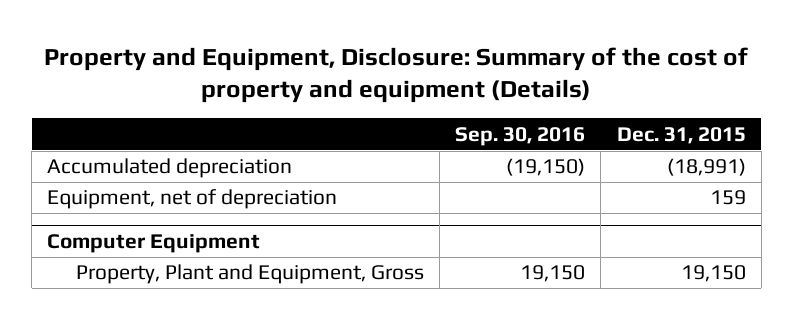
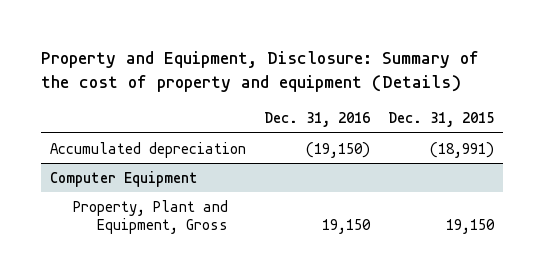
[455,126,586,146] Sep. 30, 2016 -> none
none -> [264,112,371,128] Dec. 31, 2016
[47,189,338,210] Equipment, net of depreciation -> none

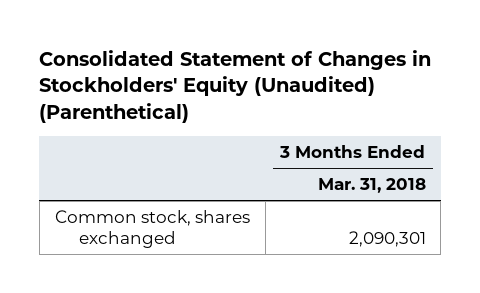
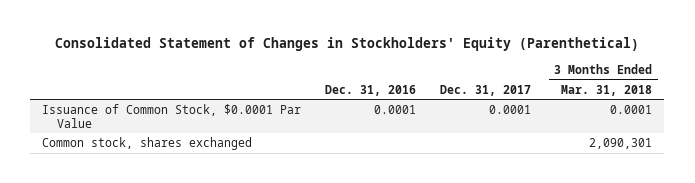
[39,49,432,123] Consolidated Statement of Changes in Stockholders' Equity (Unaudited) (Parenthetical) -> [55,37,640,52] Consolidated Statement of Changes in Stockholders' Equity (Parenthetical)
none -> [324,84,416,96] Dec. 31, 2016
none -> [439,84,531,96] Dec. 31, 2017
none -> [42,104,302,128] Issuance of Common Stock, $0.0001 Par Value

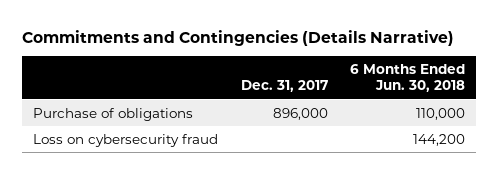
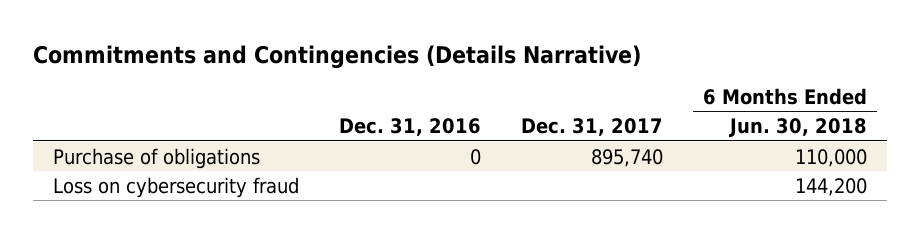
none -> [338,118,481,137] Dec. 31, 2016
[272,107,328,120] 896,000 -> [590,148,663,167] 895,740

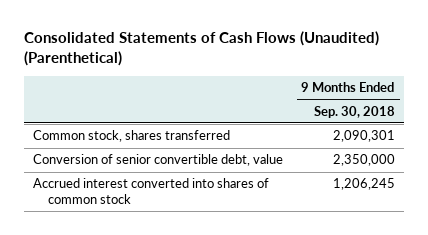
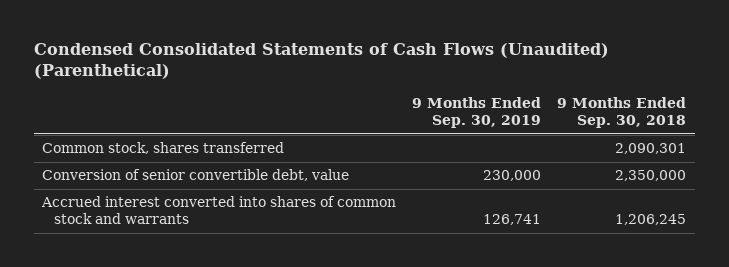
[23,31,379,66] Consolidated Statements of Cash Flows (Unaudited) (Parenthetical) -> [34,43,610,80] Condensed Consolidated Statements of Cash Flows (Unaudited) (Parenthetical)
none -> [412,97,542,129] 9 Months Ended Sep. 30, 2019
[32,178,269,204] Accrued interest converted into shares of common stock -> [41,196,397,225] Accrued interest converted into shares of common stock and warrants

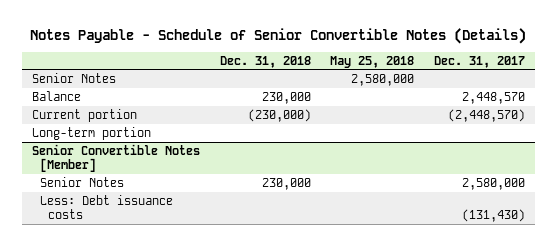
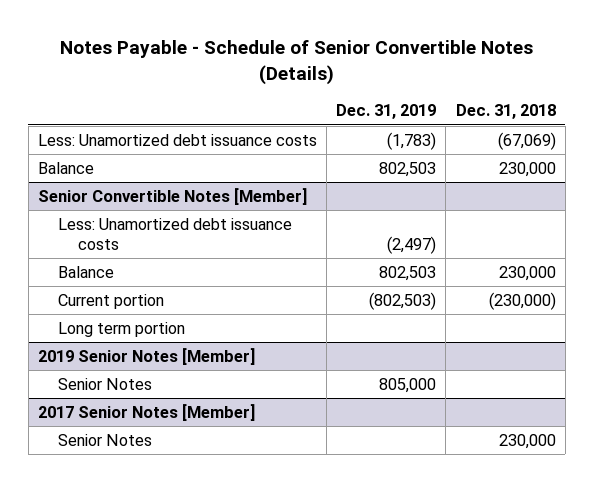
[330,55,415,68] May 25, 2018 -> none
[434,55,526,68] Dec. 31, 2017 -> none
none -> [336,104,437,120] Dec. 31, 2019
[31,73,116,84] Senior Notes -> none
none -> [38,134,318,147] Less: Unamortized debt issuance costs
[31,109,137,123] Current portion -> none
[31,127,151,141] Long-term portion -> none
none -> [58,218,293,251] Less: Unamortized debt issuance costs
none -> [58,266,115,279] Balance
none -> [58,294,165,310] Current portion
none -> [58,322,186,338] Long term portion
none -> [38,348,256,366] 2019 Senior Notes [Member]
none -> [58,378,153,391] Senior Notes
none -> [38,404,256,422] 2017 Senior Notes [Member]
[39,195,173,219] Less: Debt issuance costs -> none

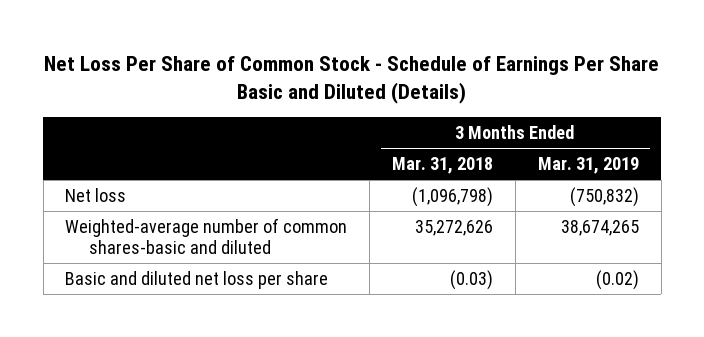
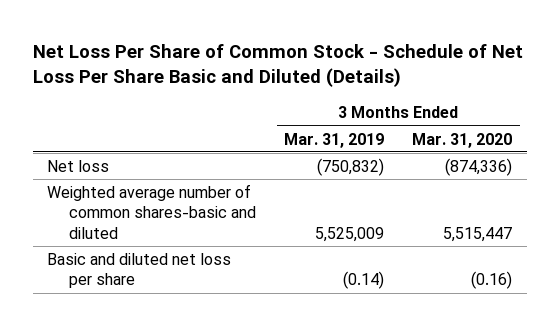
[44,56,660,105] Net Loss Per Share of Common Stock - Schedule of Earnings Per Share Basic and Diluted (Details) -> [33,44,524,88] Net Loss Per Share of Common Stock - Schedule of Net Loss Per Share Basic and Diluted (Details)
[392,157,494,175] Mar. 31, 2018 -> none
none -> [412,132,513,148] Mar. 31, 2020
[65,217,348,254] Weighted-average number of common shares-basic and diluted -> [47,183,256,239] Weighted average number of common shares-basic and diluted
[560,219,639,236] 38,674,265 -> [315,226,385,242] 5,525,009
[595,269,639,290] (0.02) -> [343,271,385,290] (0.14)

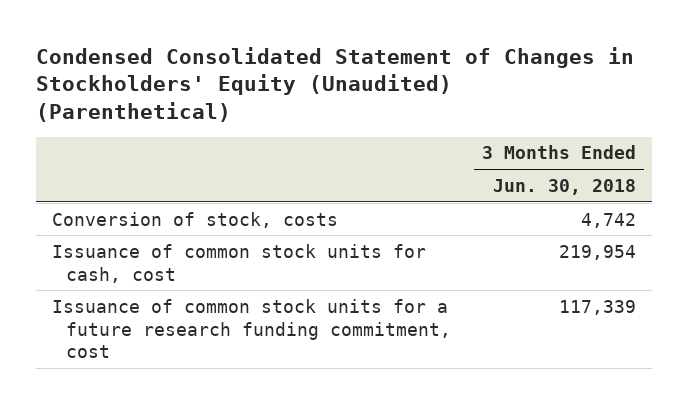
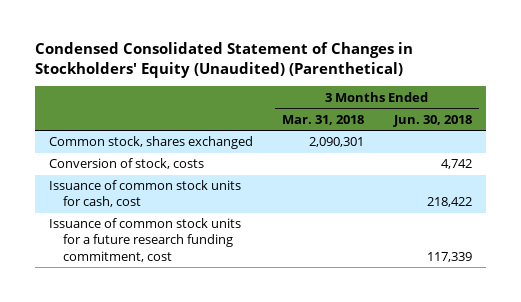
none -> [282,114,365,125] Mar. 31, 2018
none -> [49,136,254,150] Common stock, shares exchanged
[559,244,637,260] 219,954 -> [426,197,472,208] 218,422

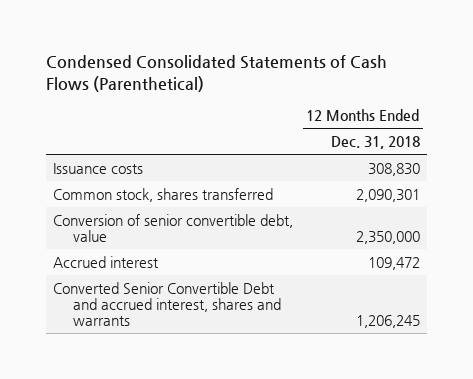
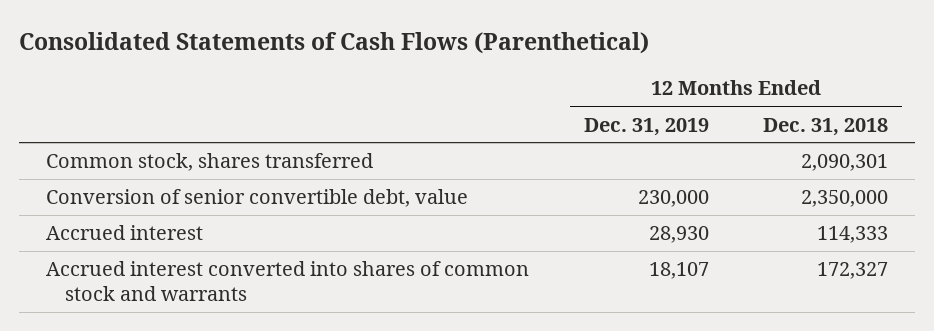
[45,55,387,92] Condensed Consolidated Statements of Cash Flows (Parenthetical) -> [18,31,649,54] Consolidated Statements of Cash Flows (Parenthetical)
none -> [583,117,709,136] Dec. 31, 2019
[52,162,143,174] Issuance costs -> none
[367,256,420,270] 109,472 -> [817,226,889,244] 114,333
[52,281,282,327] Converted Senior Convertible Debt and accrued interest, shares and warrants -> [46,261,530,302] Accrued interest converted into shares of common stock and warrants
[355,315,420,329] 1,206,245 -> [817,262,889,280] 172,327

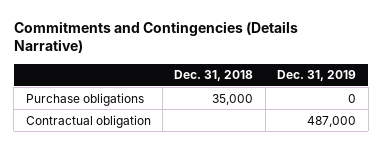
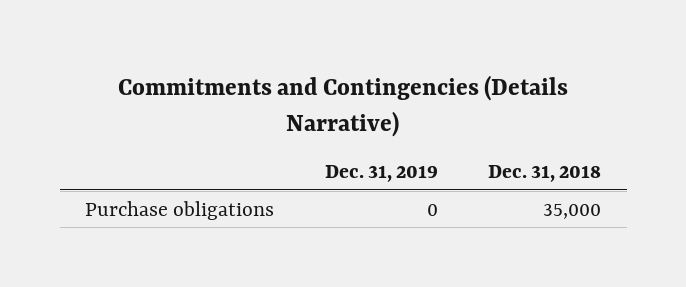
[25,114,151,128] Contractual obligation -> none

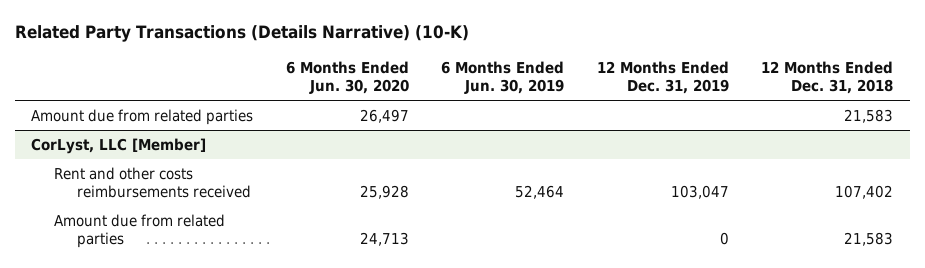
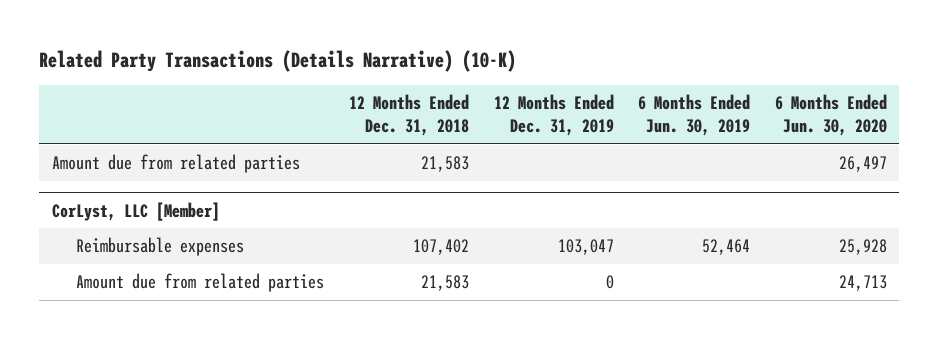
[54,167,251,199] Rent and other costs reimbursements received -> [76,237,245,257] Reimbursable expenses

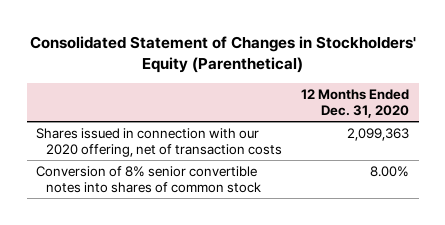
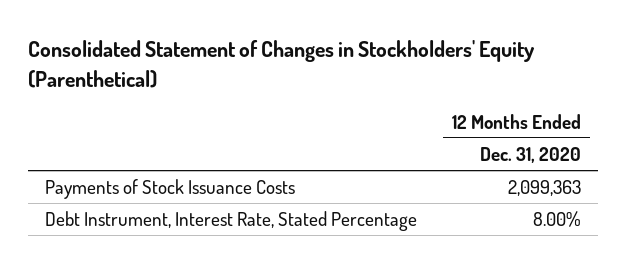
[35,128,283,158] Shares issued in connection with our 2020 offering, net of transaction costs -> [45,179,296,200] Payments of Stock Issuance Costs
[35,166,262,194] Conversion of 8% senior convertible notes into shares of common stock -> [45,211,418,232] Debt Instrument, Interest Rate, Stated Percentage

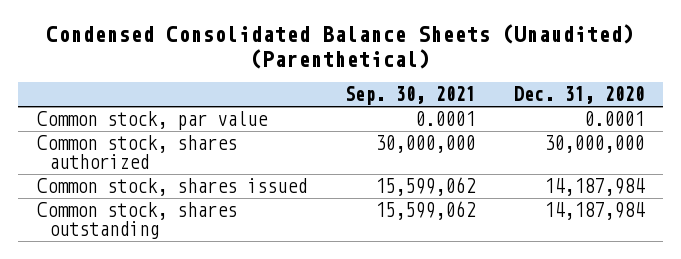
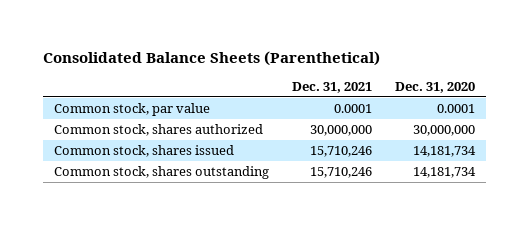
[46,24,635,69] Condensed Consolidated Balance Sheets (Unaudited) (Parenthetical) -> [42,50,380,66] Consolidated Balance Sheets (Parenthetical)
[345,86,476,106] Sep. 30, 2021 -> none
none -> [292,81,373,93] Dec. 31, 2021
[543,178,645,197] 14,187,984 -> [412,146,476,158] 14,181,734
[543,202,645,221] 14,187,984 -> [412,167,476,179] 14,181,734

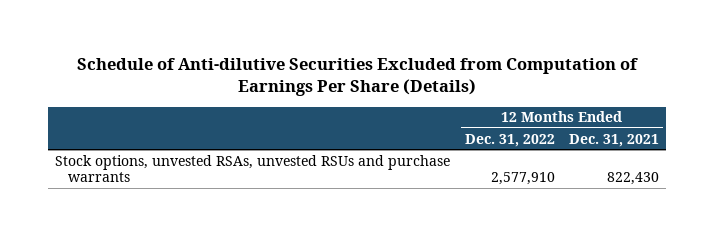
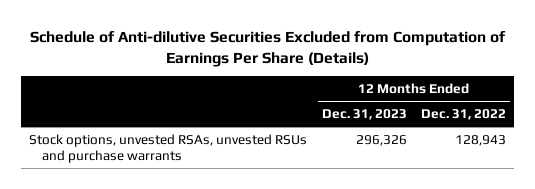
[568,133,659,147] Dec. 31, 2021 -> none
none -> [321,109,407,121] Dec. 31, 2023
[490,172,555,186] 2,577,910 -> [455,134,507,146] 128,943

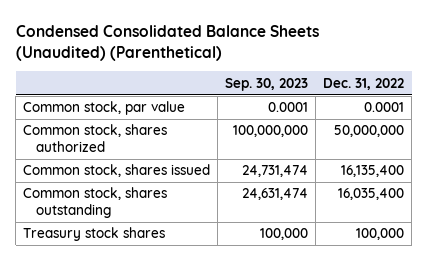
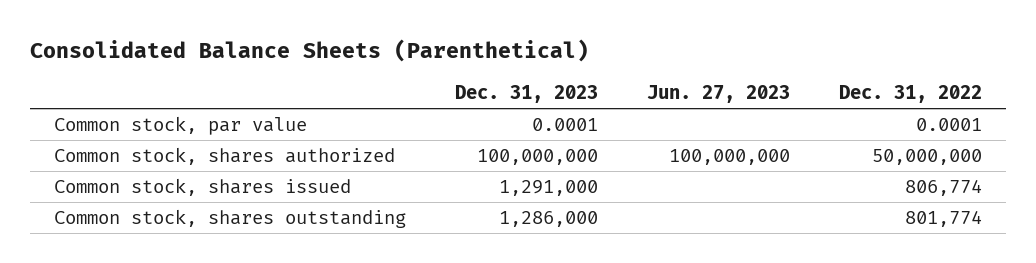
[15,24,319,61] Condensed Consolidated Balance Sheets (Unaudited) (Parenthetical) -> [29,39,589,63] Consolidated Balance Sheets (Parenthetical)
[225,77,309,91] Sep. 30, 2023 -> none
none -> [454,84,598,103] Dec. 31, 2023
none -> [646,84,790,103] Jun. 27, 2023
[23,227,166,242] Treasury stock shares -> none
[341,165,405,178] 16,135,400 -> [904,179,982,197] 806,774
[338,188,405,201] 16,035,400 -> [904,210,982,228] 801,774

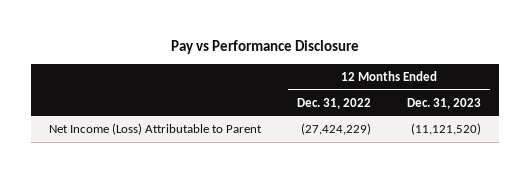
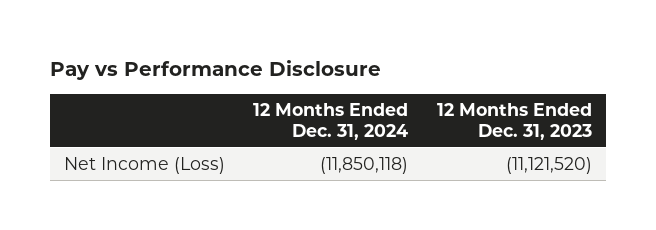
[297,98,372,110] Dec. 31, 2022 -> none
none -> [253,102,409,140] 12 Months Ended Dec. 31, 2024
[48,123,262,136] Net Income (Loss) Attributable to Parent -> [63,157,225,175] Net Income (Loss)

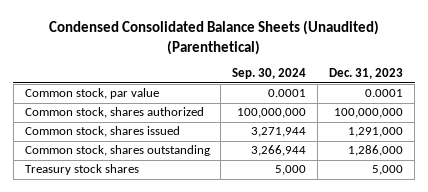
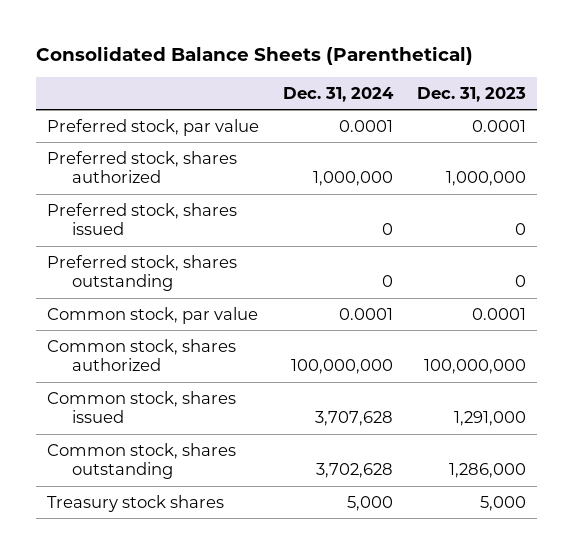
[48,20,379,55] Condensed Consolidated Balance Sheets (Unaudited) (Parenthetical) -> [35,45,473,65] Consolidated Balance Sheets (Parenthetical)
[232,68,307,80] Sep. 30, 2024 -> none
none -> [282,86,394,102] Dec. 31, 2024
none -> [47,118,260,136] Preferred stock, par value
none -> [47,150,238,184] Preferred stock, shares authorized
none -> [47,202,238,236] Preferred stock, shares issued
none -> [47,254,238,292] Preferred stock, shares outstanding

